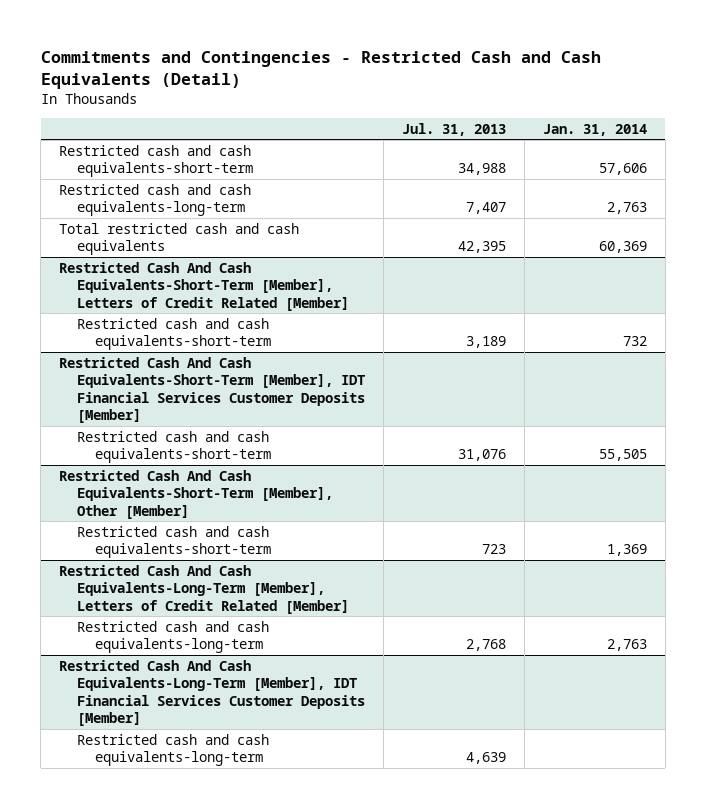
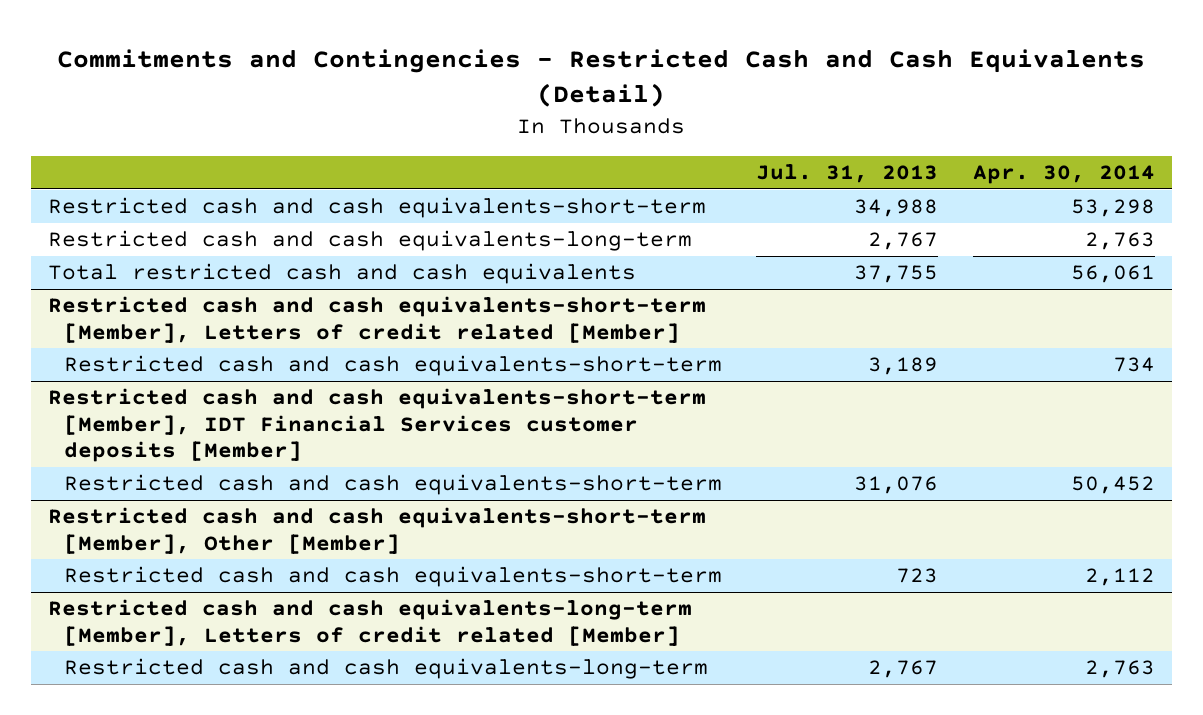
[542,123,647,136] Jan. 31, 2014 -> none
none -> [972,165,1155,185] Apr. 30, 2014
[466,202,507,215] 7,407 -> [868,232,939,251] 2,767
[458,241,507,254] 42,395 -> [854,265,939,284] 37,755
[59,261,350,311] Restricted Cash And Cash Equivalents-Short-Term [Member], Letters of Credit Related [Member] -> [47,296,706,343] Restricted cash and cash equivalents-short-term [Member], Letters of credit related [Member]
[59,356,366,424] Restricted Cash And Cash Equivalents-Short-Term [Member], IDT Financial Services Customer Deposits [Member] -> [47,388,706,463] Restricted cash and cash equivalents-short-term [Member], IDT Financial Services customer deposits [Member]
[59,469,334,519] Restricted Cash And Cash Equivalents-Short-Term [Member], Other [Member] -> [47,507,706,554] Restricted cash and cash equivalents-short-term [Member], Other [Member]
[59,659,366,727] Restricted Cash And Cash Equivalents-Long-Term [Member], IDT Financial Services Customer Deposits [Member] -> none
[77,733,270,767] Restricted cash and cash equivalents-long-term -> none
[59,564,350,614] Restricted Cash And Cash Equivalents-Long-Term [Member], Letters of Credit Related [Member] -> [47,599,692,646] Restricted cash and cash equivalents-long-term [Member], Letters of credit related [Member]
[466,639,507,652] 2,768 -> [868,660,939,679] 2,767

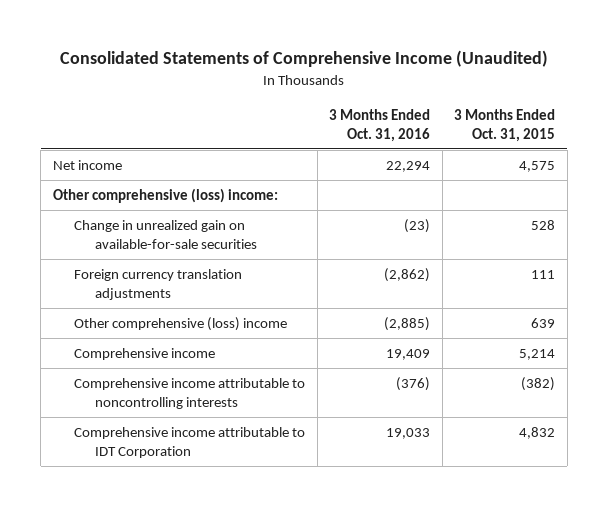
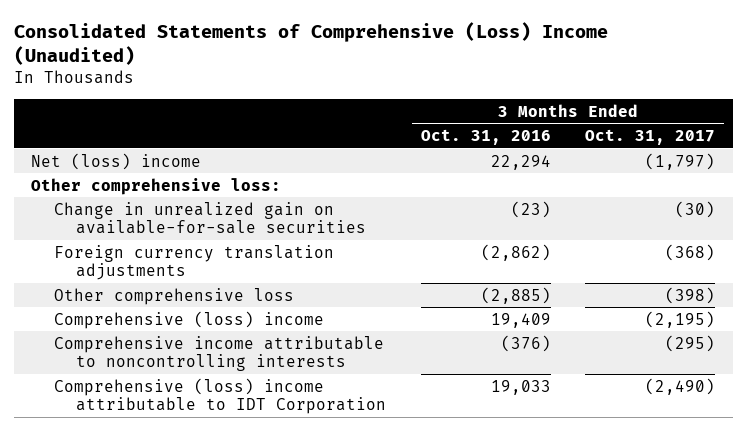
[60,50,549,68] Consolidated Statements of Comprehensive Income (Unaudited) -> [14,22,609,66] Consolidated Statements of Comprehensive (Loss) Income (Unaudited)
[454,108,556,142] 3 Months Ended Oct. 31, 2015 -> none
none -> [585,129,716,146] Oct. 31, 2017
[53,160,123,171] Net income -> [31,152,202,170] Net (loss) income
[53,188,279,204] Other comprehensive (loss) income: -> [31,177,282,195] Other comprehensive loss:
[74,317,288,332] Other comprehensive (loss) income -> [53,287,294,305] Other comprehensive loss
[74,348,216,361] Comprehensive income -> [53,310,324,329] Comprehensive (loss) income
[74,427,306,459] Comprehensive income attributable to IDT Corporation -> [53,377,387,415] Comprehensive (loss) income attributable to IDT Corporation

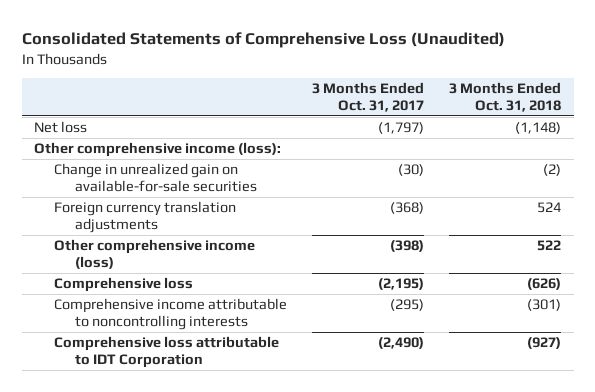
[14,22,609,66] Consolidated Statements of Comprehensive (Loss) Income (Unaudited) -> [21,32,505,49] Consolidated Statements of Comprehensive Loss (Unaudited)
[420,129,551,146] Oct. 31, 2016 -> none
none -> [449,81,562,113] 3 Months Ended Oct. 31, 2018
[31,152,202,170] Net (loss) income -> [34,120,88,133] Net loss
[31,177,282,195] Other comprehensive loss: -> [34,141,282,157] Other comprehensive income (loss):
[53,287,294,305] Other comprehensive loss -> [54,238,256,270] Other comprehensive income (loss)
[53,310,324,329] Comprehensive (loss) income -> [54,276,194,292] Comprehensive loss
[53,377,387,415] Comprehensive (loss) income attributable to IDT Corporation -> [54,335,280,369] Comprehensive loss attributable to IDT Corporation

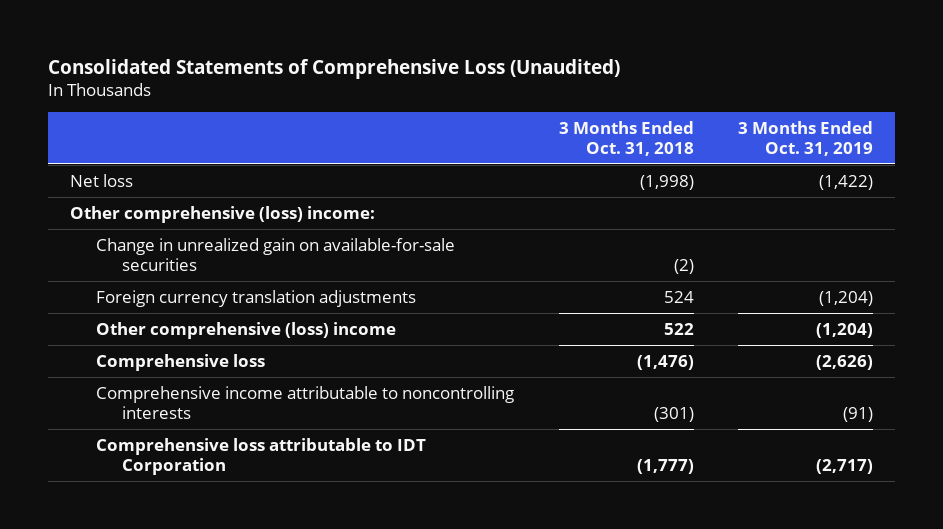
[312,81,425,113] 3 Months Ended Oct. 31, 2017 -> none
none -> [737,120,873,156] 3 Months Ended Oct. 31, 2019
[515,121,562,134] (1,148) -> [639,174,694,190] (1,998)
[34,141,282,157] Other comprehensive income (loss): -> [70,205,376,223] Other comprehensive (loss) income:
[54,238,256,270] Other comprehensive income (loss) -> [96,321,397,339] Other comprehensive (loss) income
[527,277,562,290] (626) -> [636,354,694,370] (1,476)
[527,336,562,349] (927) -> [636,458,694,474] (1,777)

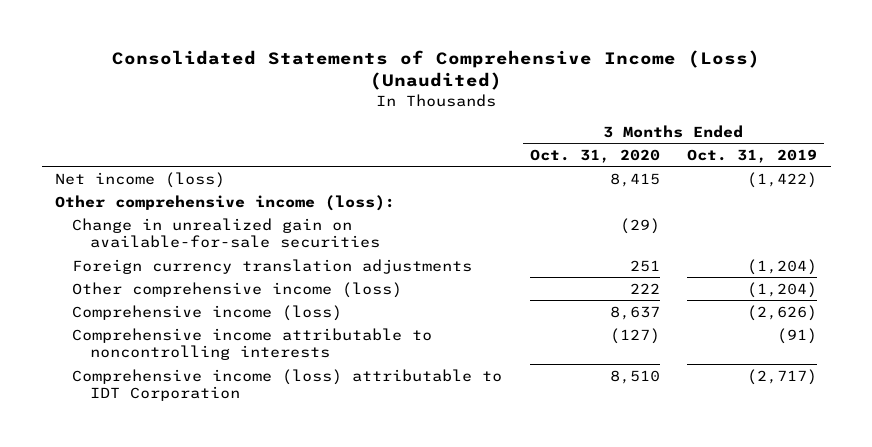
[48,58,621,79] Consolidated Statements of Comprehensive Loss (Unaudited) -> [112,49,761,91] Consolidated Statements of Comprehensive Income (Loss) (Unaudited)
[558,120,694,156] 3 Months Ended Oct. 31, 2018 -> none
none -> [529,148,660,163] Oct. 31, 2020
[70,173,134,187] Net loss -> [55,171,226,188] Net income (loss)
[70,205,376,223] Other comprehensive (loss) income: -> [55,194,396,211] Other comprehensive income (loss):
[96,321,397,339] Other comprehensive (loss) income -> [72,281,403,298] Other comprehensive income (loss)
[96,353,266,371] Comprehensive loss -> [72,304,343,321] Comprehensive income (loss)
[96,437,427,475] Comprehensive loss attributable to IDT Corporation -> [72,368,503,402] Comprehensive income (loss) attributable to IDT Corporation

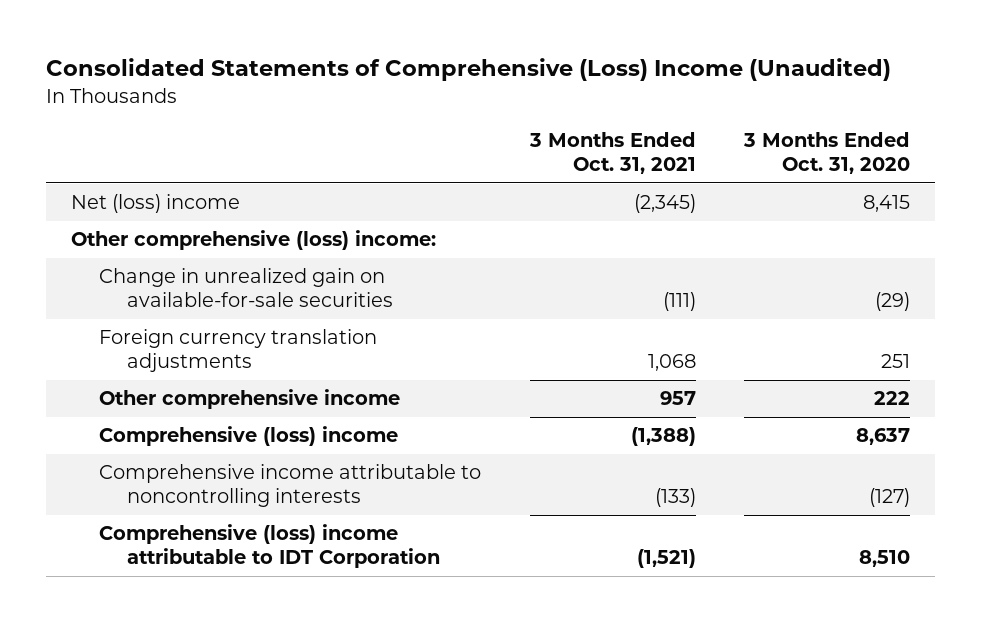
[112,49,761,91] Consolidated Statements of Comprehensive Income (Loss) (Unaudited) -> [46,58,892,82] Consolidated Statements of Comprehensive (Loss) Income (Unaudited)
[686,148,817,163] Oct. 31, 2019 -> none
none -> [528,132,696,174] 3 Months Ended Oct. 31, 2021
[55,171,226,188] Net income (loss) -> [70,194,240,214] Net (loss) income
[55,194,396,211] Other comprehensive income (loss): -> [70,230,436,251] Other comprehensive (loss) income:
[72,281,403,298] Other comprehensive income (loss) -> [98,389,400,410] Other comprehensive income
[72,304,343,321] Comprehensive income (loss) -> [98,426,398,447] Comprehensive (loss) income
[72,368,503,402] Comprehensive income (loss) attributable to IDT Corporation -> [98,524,441,568] Comprehensive (loss) income attributable to IDT Corporation

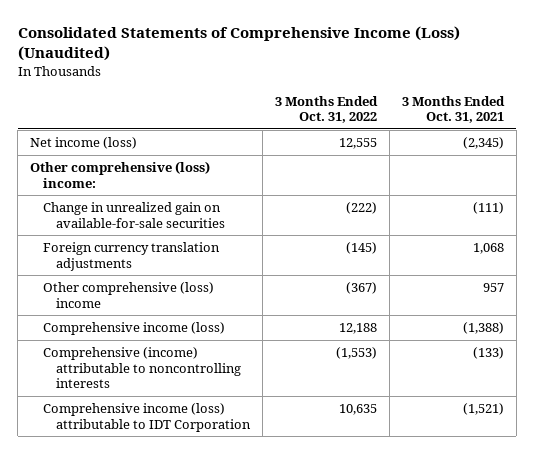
[46,58,892,82] Consolidated Statements of Comprehensive (Loss) Income (Unaudited) -> [17,26,460,62] Consolidated Statements of Comprehensive Income (Loss) (Unaudited)
[743,132,911,174] 3 Months Ended Oct. 31, 2020 -> none
none -> [274,95,378,124] 3 Months Ended Oct. 31, 2022
[70,194,240,214] Net (loss) income -> [30,137,138,150] Net income (loss)
[98,389,400,410] Other comprehensive income -> [43,282,215,308] Other comprehensive (loss) income
[98,426,398,447] Comprehensive (loss) income -> [43,322,226,336] Comprehensive income (loss)
[98,464,481,507] Comprehensive income attributable to noncontrolling interests -> [43,347,241,389] Comprehensive (income) attributable to noncontrolling interests
[98,524,441,568] Comprehensive (loss) income attributable to IDT Corporation -> [43,403,251,432] Comprehensive income (loss) attributable to IDT Corporation

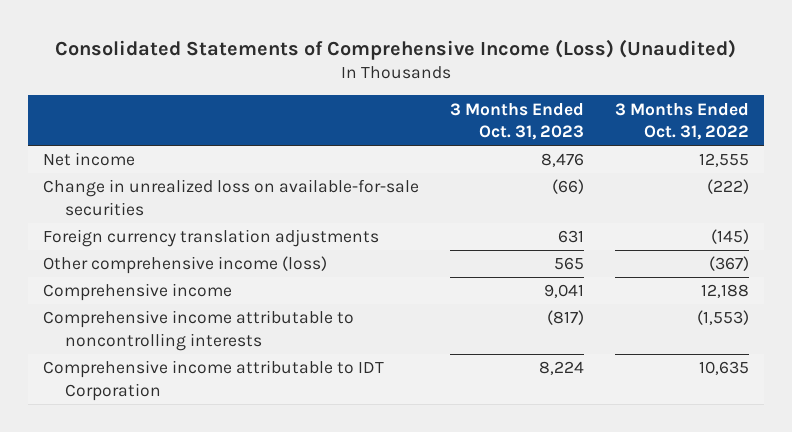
[401,95,505,124] 3 Months Ended Oct. 31, 2021 -> none
none -> [449,102,584,141] 3 Months Ended Oct. 31, 2023
[30,161,211,188] Other comprehensive (loss) income: -> none
[30,137,138,150] Net income (loss) -> [43,152,136,167] Net income
[43,202,225,228] Change in unrealized gain on available-for-sale securities -> [43,179,420,216] Change in unrealized loss on available-for-sale securities
[43,282,215,308] Other comprehensive (loss) income -> [43,256,328,275] Other comprehensive income (loss)
[43,322,226,336] Comprehensive income (loss) -> [43,283,233,302] Comprehensive income
[43,347,241,389] Comprehensive (income) attributable to noncontrolling interests -> [43,310,355,351] Comprehensive income attributable to noncontrolling interests
[43,403,251,432] Comprehensive income (loss) attributable to IDT Corporation -> [43,360,385,401] Comprehensive income attributable to IDT Corporation

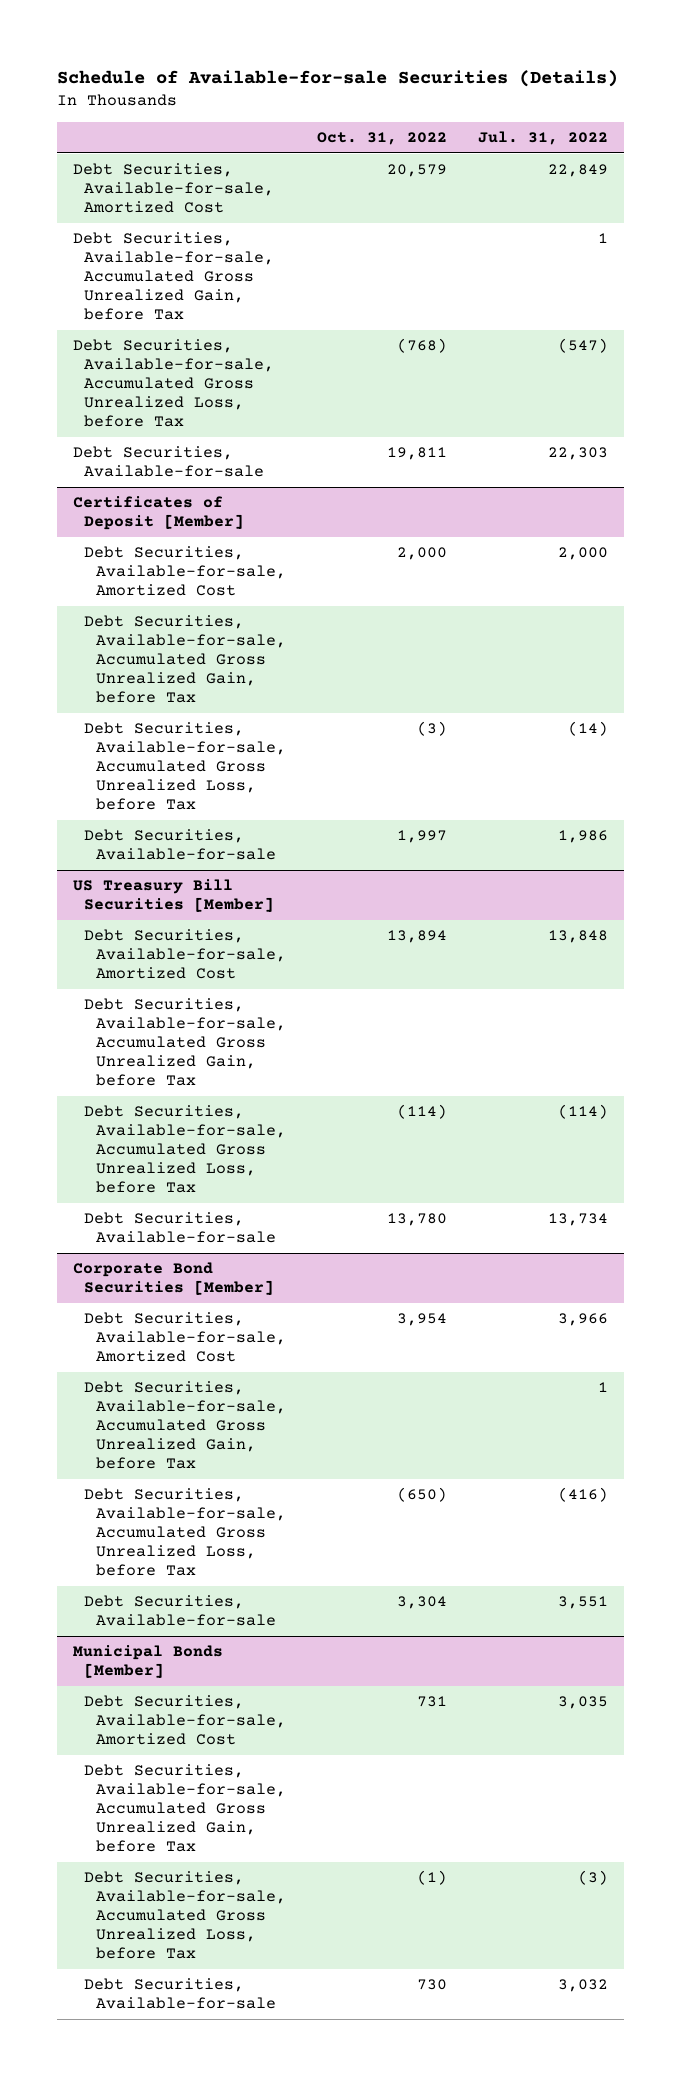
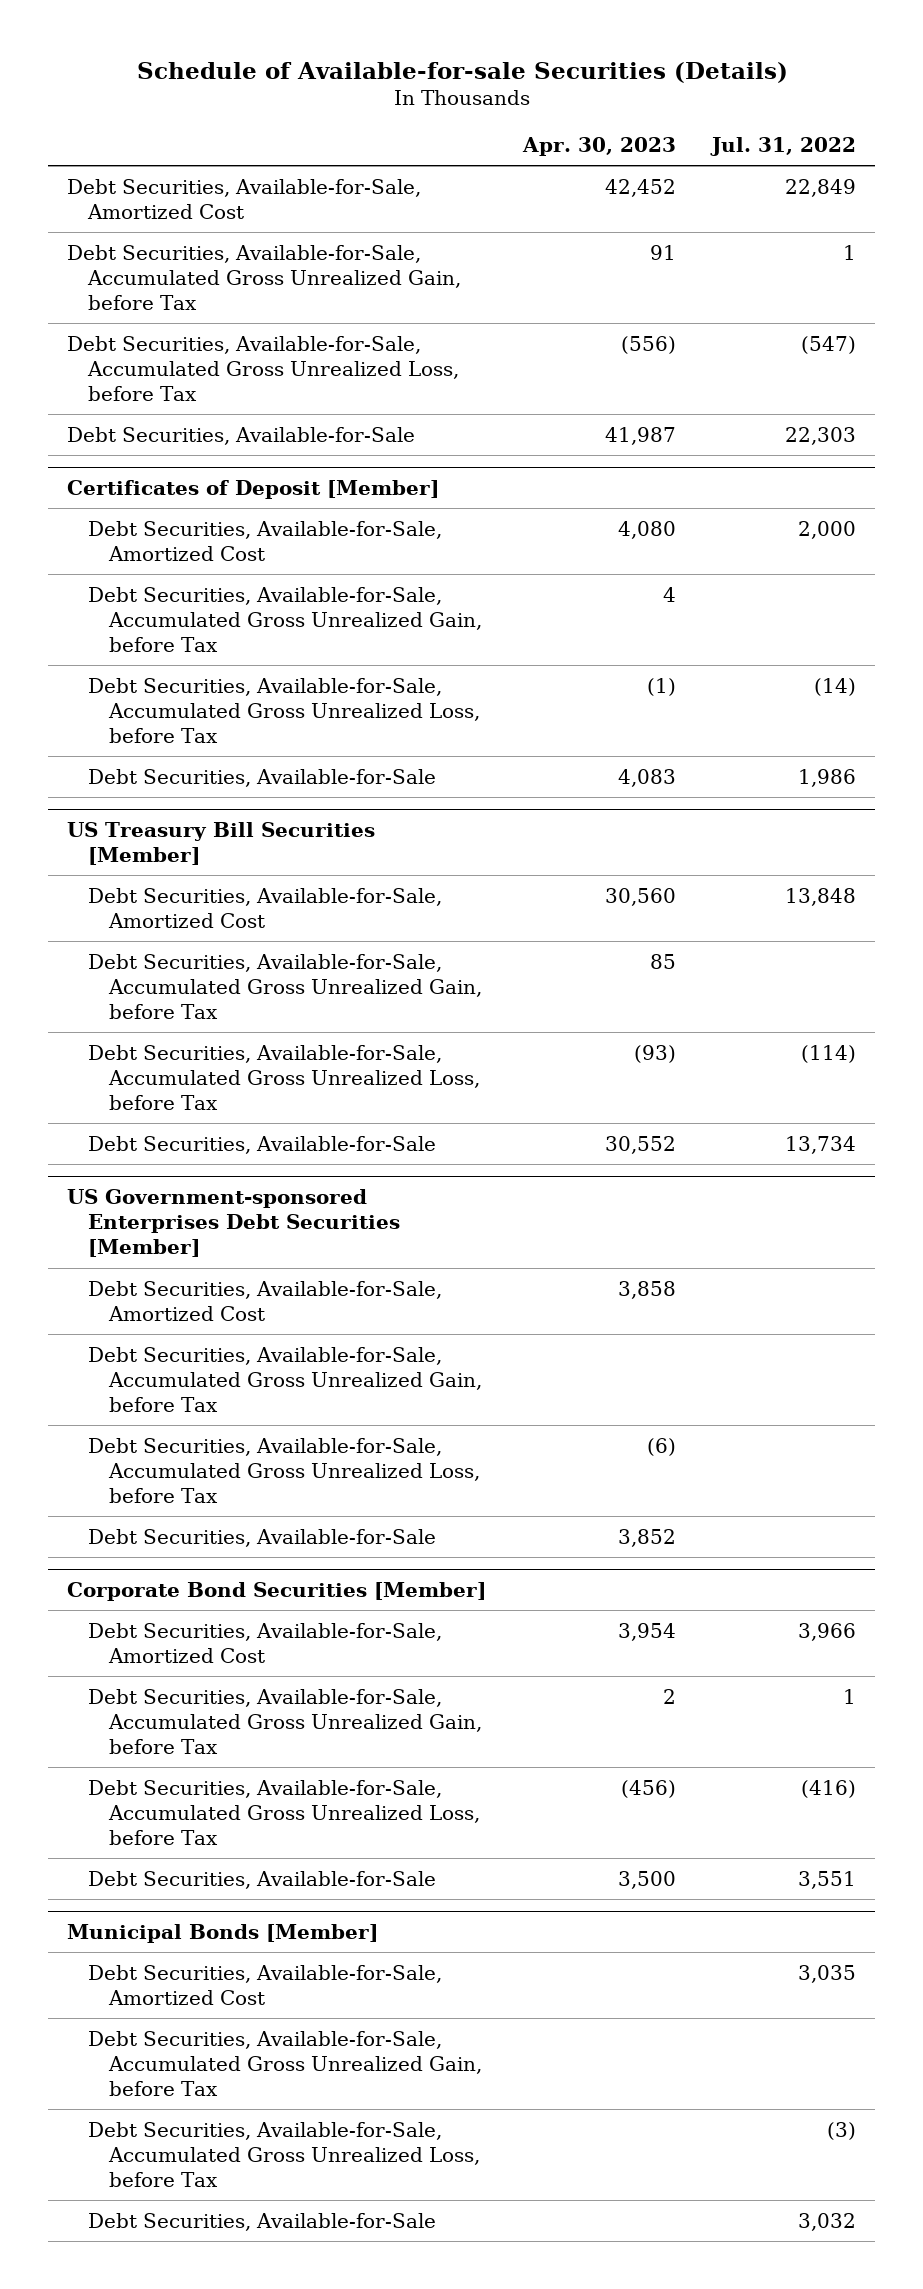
[317,131,448,145] Oct. 31, 2022 -> none
none -> [521,137,676,157] Apr. 30, 2023
[72,163,275,214] Debt Securities, Available-for-sale, Amortized Cost -> [66,178,421,219] Debt Securities, Available-for-Sale, Amortized Cost
[72,232,275,321] Debt Securities, Available-for-sale, Accumulated Gross Unrealized Gain, before Tax -> [66,244,461,310] Debt Securities, Available-for-Sale, Accumulated Gross Unrealized Gain, before Tax
[72,339,275,428] Debt Securities, Available-for-sale, Accumulated Gross Unrealized Loss, before Tax -> [66,335,459,401] Debt Securities, Available-for-Sale, Accumulated Gross Unrealized Loss, before Tax
[72,446,265,478] Debt Securities, Available-for-sale -> [66,426,415,445] Debt Securities, Available-for-Sale
[84,546,287,597] Debt Securities, Available-for-sale, Amortized Cost -> [87,520,442,561] Debt Securities, Available-for-Sale, Amortized Cost
[84,615,287,704] Debt Securities, Available-for-sale, Accumulated Gross Unrealized Gain, before Tax -> [87,586,482,652] Debt Securities, Available-for-Sale, Accumulated Gross Unrealized Gain, before Tax
[84,722,287,811] Debt Securities, Available-for-sale, Accumulated Gross Unrealized Loss, before Tax -> [87,677,480,743] Debt Securities, Available-for-Sale, Accumulated Gross Unrealized Loss, before Tax
[84,829,277,861] Debt Securities, Available-for-sale -> [87,768,436,787] Debt Securities, Available-for-Sale
[84,929,287,980] Debt Securities, Available-for-sale, Amortized Cost -> [87,887,442,928] Debt Securities, Available-for-Sale, Amortized Cost
[84,998,287,1087] Debt Securities, Available-for-sale, Accumulated Gross Unrealized Gain, before Tax -> [87,953,482,1019] Debt Securities, Available-for-Sale, Accumulated Gross Unrealized Gain, before Tax
[84,1105,287,1194] Debt Securities, Available-for-sale, Accumulated Gross Unrealized Loss, before Tax -> [87,1044,480,1110] Debt Securities, Available-for-Sale, Accumulated Gross Unrealized Loss, before Tax
[84,1212,277,1244] Debt Securities, Available-for-sale -> [87,1135,436,1154] Debt Securities, Available-for-Sale
none -> [66,1189,400,1258] US Government-sponsored Enterprises Debt Securities [Member]
none -> [87,1280,442,1321] Debt Securities, Available-for-Sale, Amortized Cost
none -> [87,1346,482,1412] Debt Securities, Available-for-Sale, Accumulated Gross Unrealized Gain, before Tax
none -> [87,1437,480,1503] Debt Securities, Available-for-Sale, Accumulated Gross Unrealized Loss, before Tax
none -> [87,1528,436,1547] Debt Securities, Available-for-Sale
[84,1312,287,1363] Debt Securities, Available-for-sale, Amortized Cost -> [87,1622,442,1663] Debt Securities, Available-for-Sale, Amortized Cost
[84,1381,287,1470] Debt Securities, Available-for-sale, Accumulated Gross Unrealized Gain, before Tax -> [87,1688,482,1754] Debt Securities, Available-for-Sale, Accumulated Gross Unrealized Gain, before Tax
[84,1488,287,1577] Debt Securities, Available-for-sale, Accumulated Gross Unrealized Loss, before Tax -> [87,1779,480,1845] Debt Securities, Available-for-Sale, Accumulated Gross Unrealized Loss, before Tax
[84,1595,277,1627] Debt Securities, Available-for-sale -> [87,1870,436,1889] Debt Securities, Available-for-Sale
[84,1695,287,1746] Debt Securities, Available-for-sale, Amortized Cost -> [87,1964,442,2005] Debt Securities, Available-for-Sale, Amortized Cost
[84,1764,287,1853] Debt Securities, Available-for-sale, Accumulated Gross Unrealized Gain, before Tax -> [87,2030,482,2096] Debt Securities, Available-for-Sale, Accumulated Gross Unrealized Gain, before Tax
[84,1871,287,1960] Debt Securities, Available-for-sale, Accumulated Gross Unrealized Loss, before Tax -> [87,2121,480,2187] Debt Securities, Available-for-Sale, Accumulated Gross Unrealized Loss, before Tax
[84,1978,277,2010] Debt Securities, Available-for-sale -> [87,2212,436,2231] Debt Securities, Available-for-Sale

